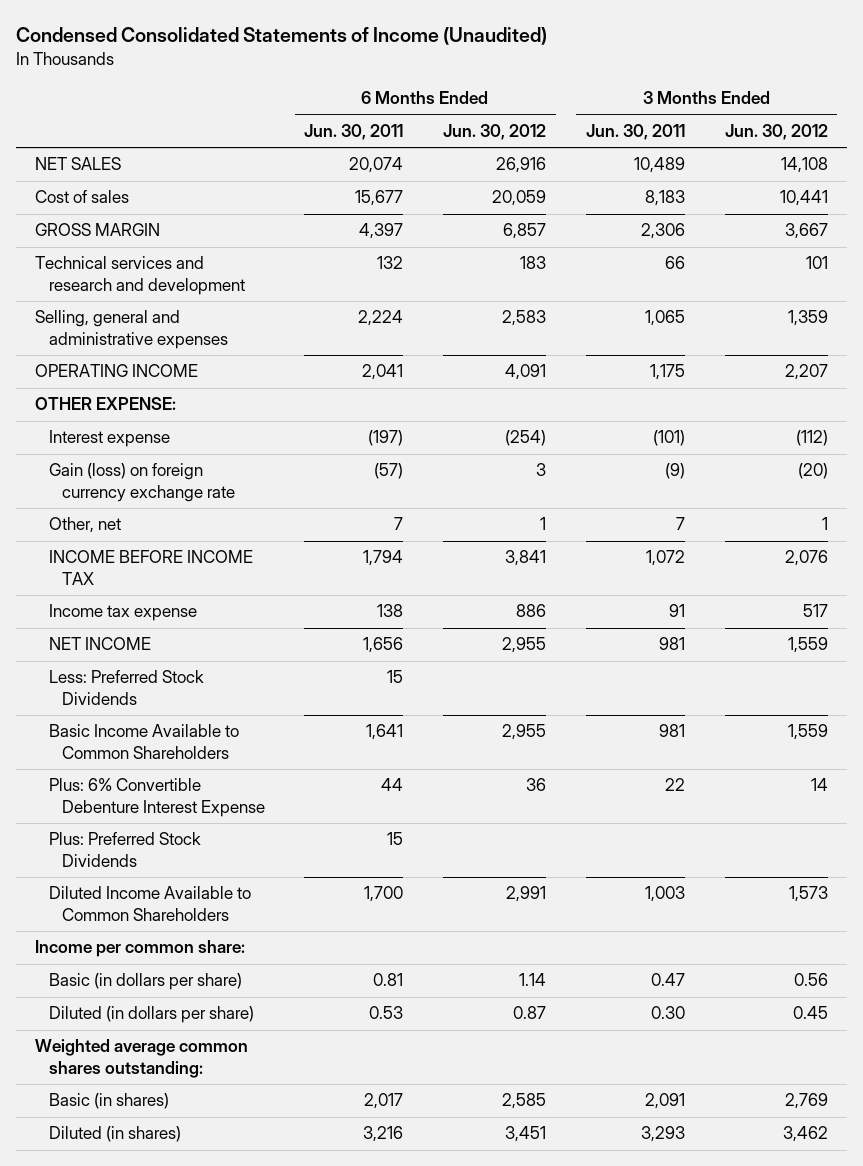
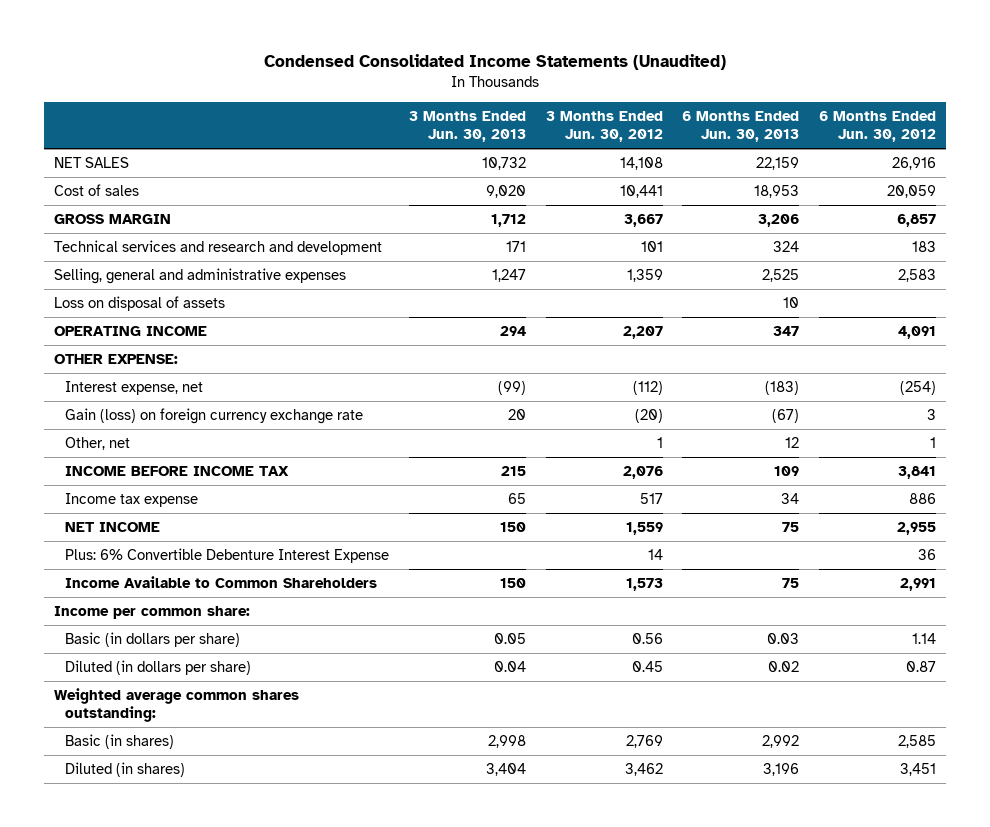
[15,26,547,45] Condensed Consolidated Statements of Income (Unaudited) -> [263,53,726,70] Condensed Consolidated Income Statements (Unaudited)
[304,123,404,140] Jun. 30, 2011 -> none
[585,123,685,140] Jun. 30, 2011 -> none
none -> [409,111,527,143] 3 Months Ended Jun. 30, 2013
none -> [682,111,800,143] 6 Months Ended Jun. 30, 2013
none -> [53,296,225,312] Loss on disposal of assets
[48,430,170,448] Interest expense -> [65,381,204,396] Interest expense, net
[48,670,204,706] Less: Preferred Stock Dividends -> none
[48,724,239,760] Basic Income Available to Common Shareholders -> none
[48,832,201,868] Plus: Preferred Stock Dividends -> none
[48,886,251,922] Diluted Income Available to Common Shareholders -> [65,576,378,589] Income Available to Common Shareholders

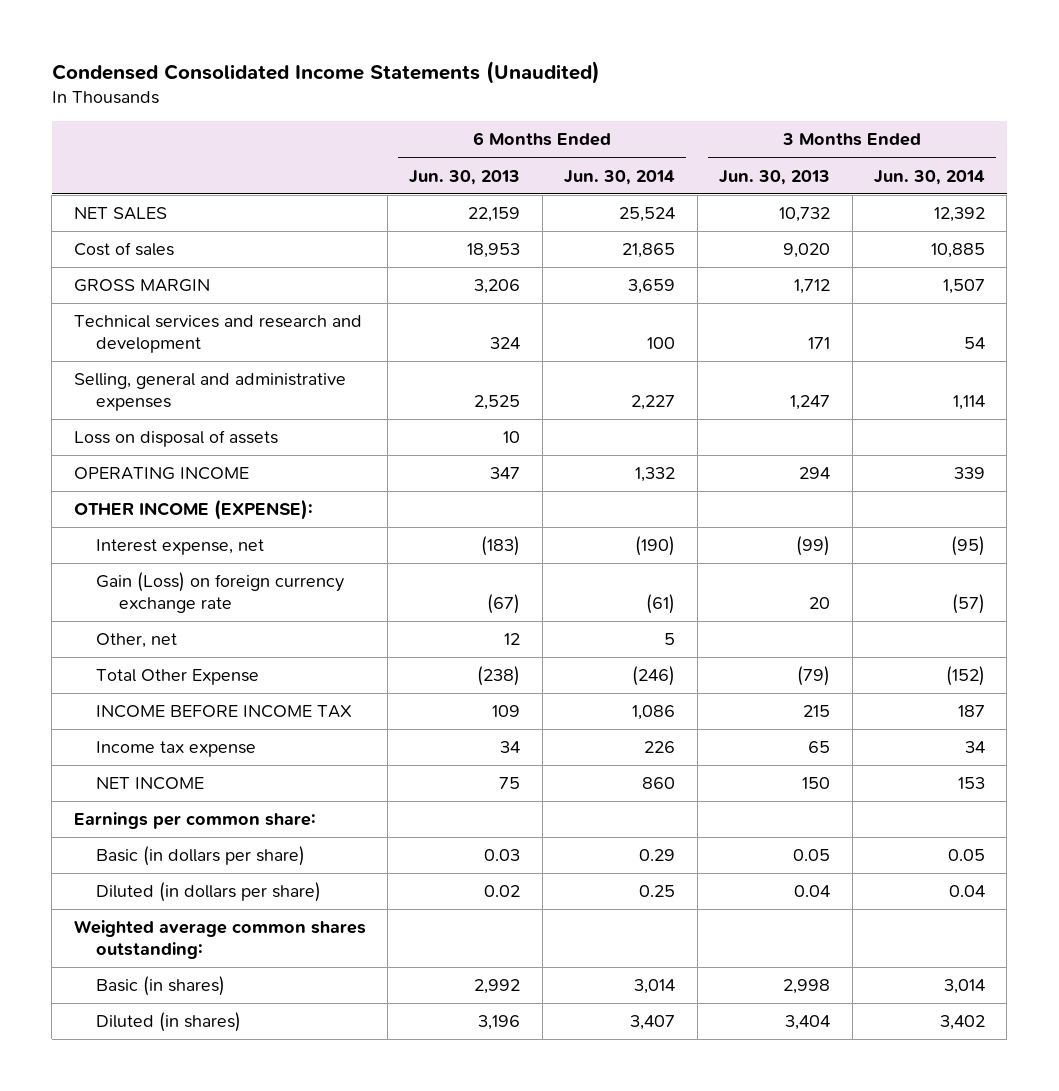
[545,111,663,143] 3 Months Ended Jun. 30, 2012 -> none
[819,111,937,143] 6 Months Ended Jun. 30, 2012 -> none
none -> [564,169,676,185] Jun. 30, 2014
none -> [873,169,985,185] Jun. 30, 2014
[53,354,178,365] OTHER EXPENSE: -> [73,499,313,521] OTHER INCOME (EXPENSE):
[65,408,364,425] Gain (loss) on foreign currency exchange rate -> [96,572,345,614] Gain (Loss) on foreign currency exchange rate
none -> [96,669,260,686] Total Other Expense
[65,548,390,564] Plus: 6% Convertible Debenture Interest Expense -> none
[65,576,378,589] Income Available to Common Shareholders -> none
[53,606,250,620] Income per common share: -> [73,812,316,830] Earnings per common share:

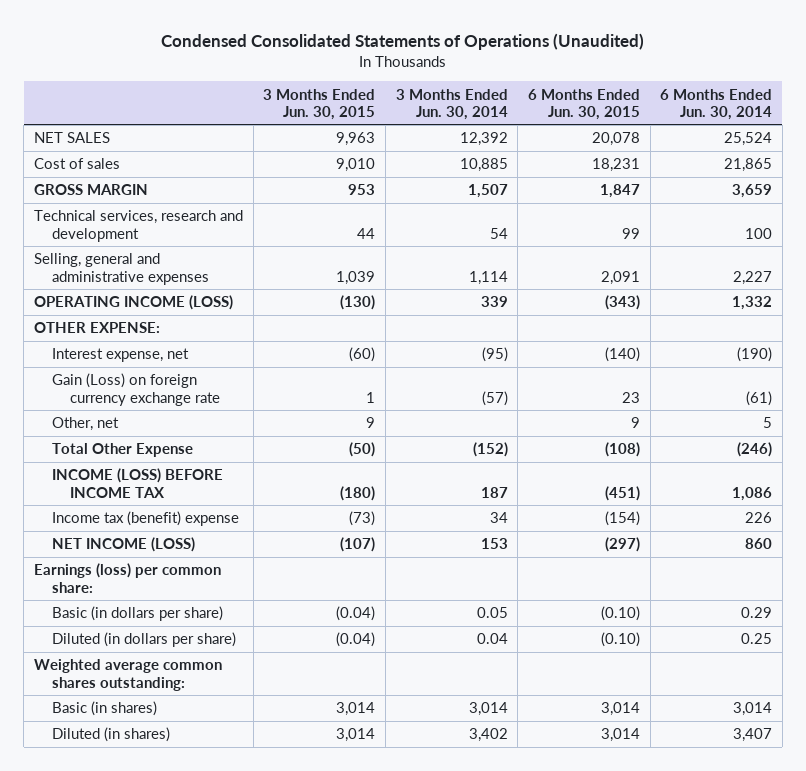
[51,61,600,85] Condensed Consolidated Income Statements (Unaudited) -> [161,32,645,50] Condensed Consolidated Statements of Operations (Unaudited)
[409,169,521,185] Jun. 30, 2013 -> none
[719,169,831,185] Jun. 30, 2013 -> none
none -> [263,88,376,120] 3 Months Ended Jun. 30, 2015
none -> [527,88,640,120] 6 Months Ended Jun. 30, 2015
[73,315,362,354] Technical services and research and development -> [34,210,244,242] Technical services, research and development
[73,430,278,448] Loss on disposal of assets -> none
[73,467,249,481] OPERATING INCOME -> [34,295,234,311] OPERATING INCOME (LOSS)
[73,499,313,521] OTHER INCOME (EXPENSE): -> [34,322,161,334] OTHER EXPENSE:
[96,705,353,719] INCOME BEFORE INCOME TAX -> [51,468,223,498] INCOME (LOSS) BEFORE INCOME TAX
[96,741,257,758] Income tax expense -> [51,511,239,527] Income tax (benefit) expense
[96,777,205,791] NET INCOME -> [51,537,195,553] NET INCOME (LOSS)
[73,812,316,830] Earnings per common share: -> [34,563,222,593] Earnings (loss) per common share:

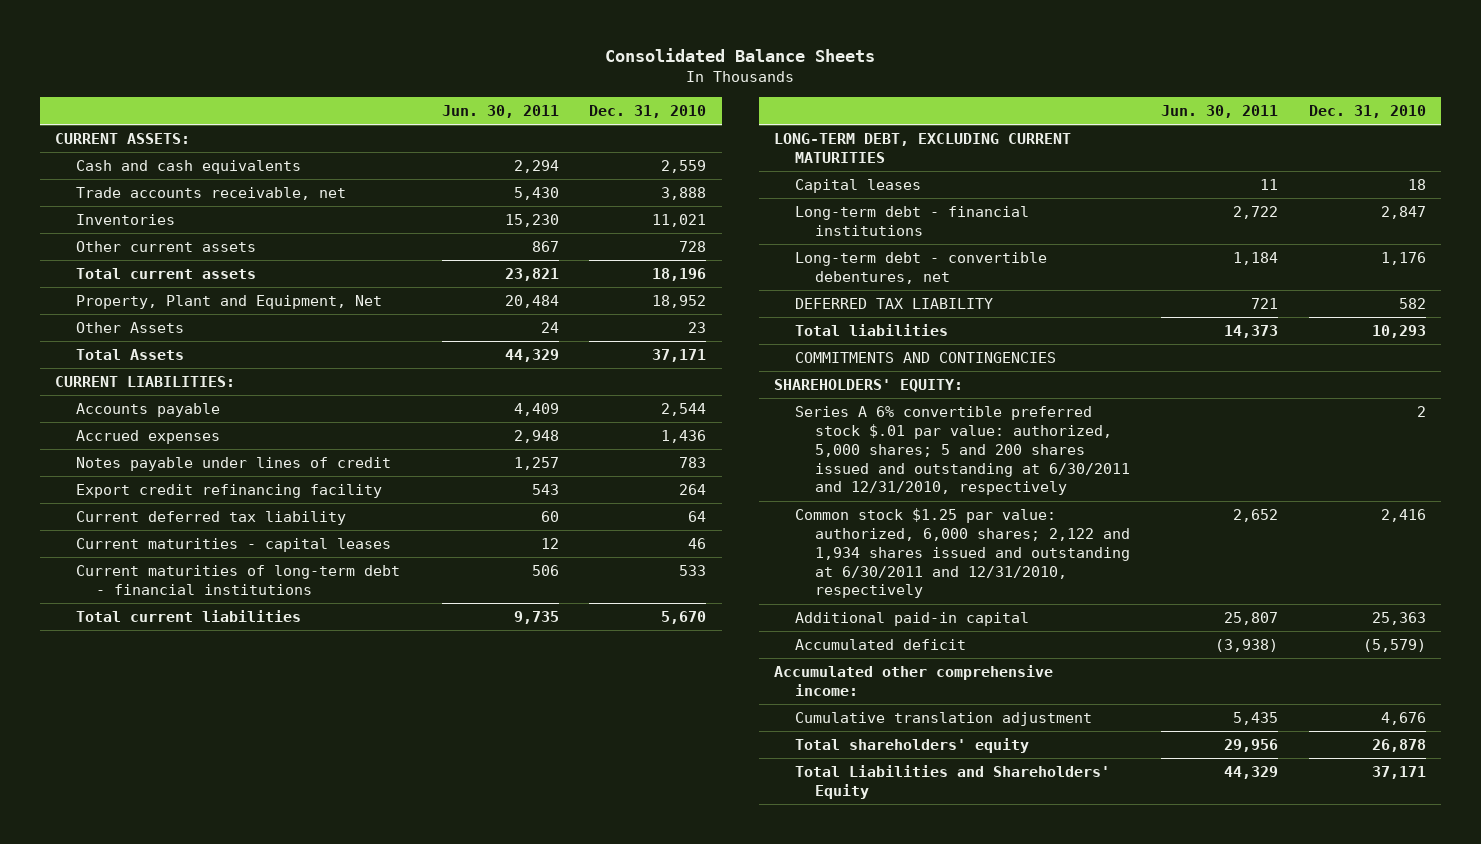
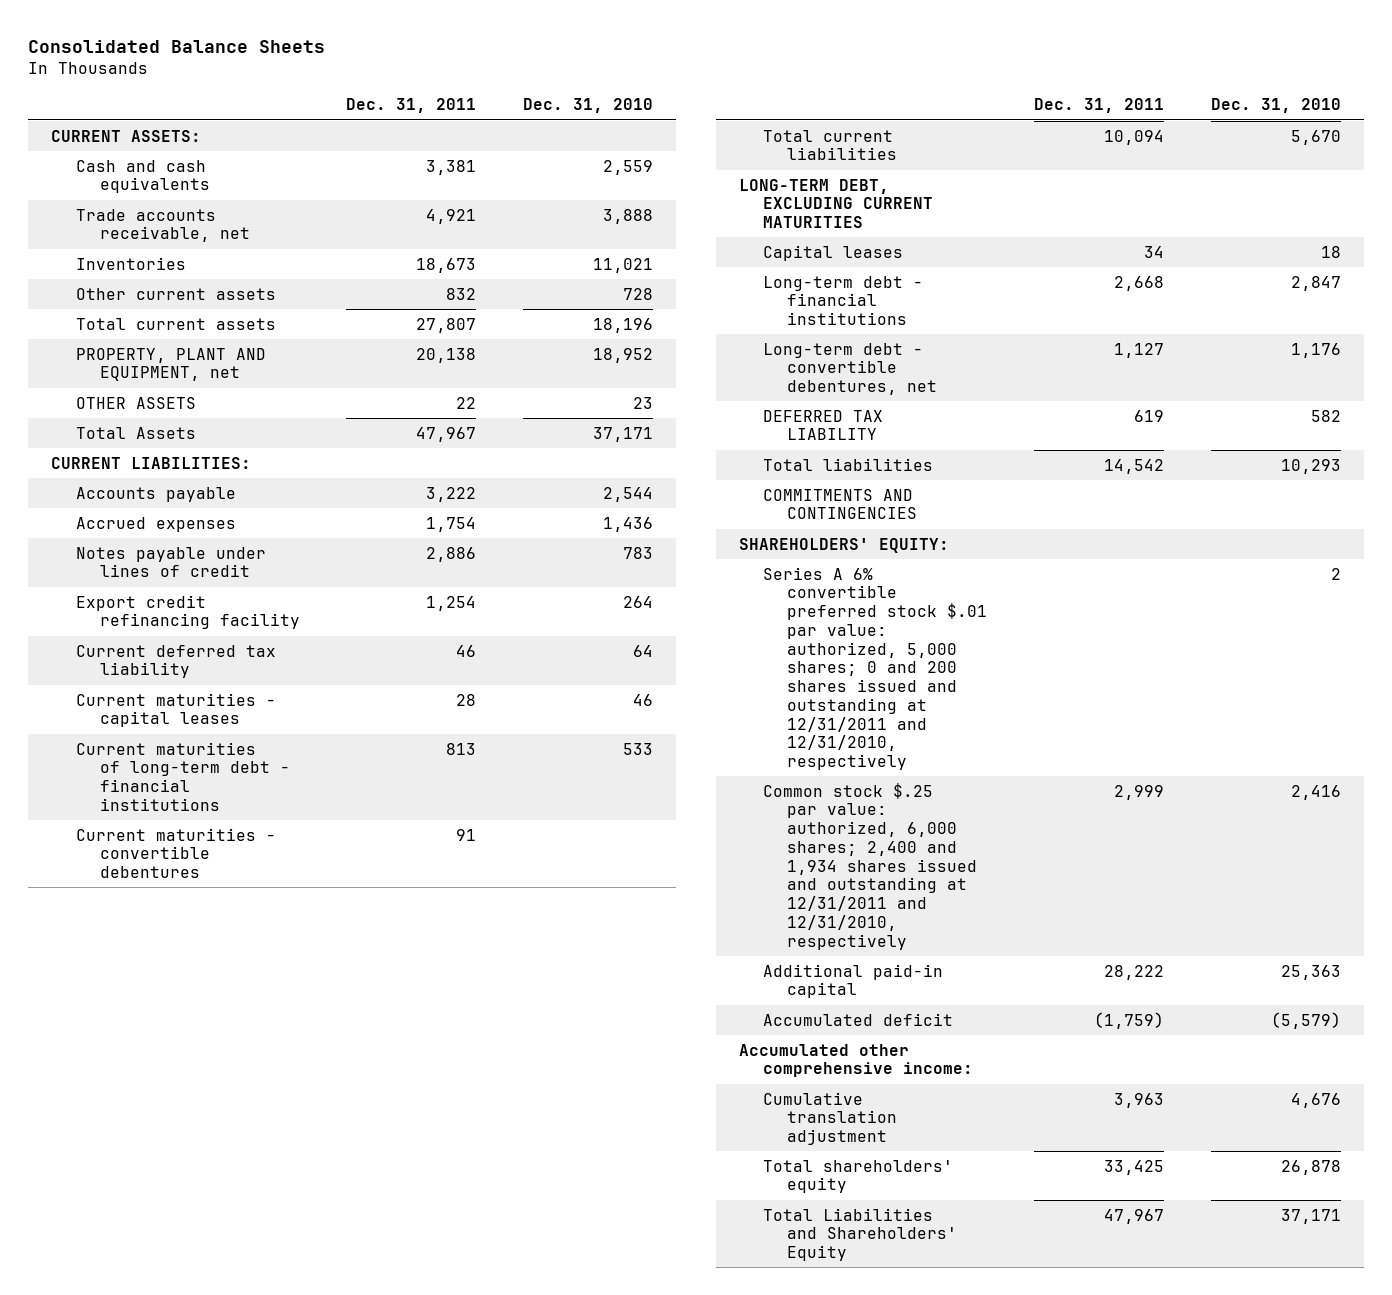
[441,105,559,119] Jun. 30, 2011 -> none
none -> [346,98,477,114] Dec. 31, 2011
[75,295,382,310] Property, Plant and Equipment, Net -> [75,347,266,382] PROPERTY, PLANT AND EQUIPMENT, net
[75,322,184,334] Other Assets -> [75,396,196,409] OTHER ASSETS
none -> [75,827,276,879] Current maturities - convertible debentures
[794,406,1131,496] Series A 6% convertible preferred stock $.01 par value: authorized, 5,000 shares; 5 and 200 shares issued and outstanding at 6/30/2011 and 12/31/2010, respectively -> [763,566,988,770] Series A 6% convertible preferred stock $.01 par value: authorized, 5,000 shares; 0 and 200 shares issued and outstanding at 12/31/2011 and 12/31/2010, respectively
[794,508,1131,599] Common stock $1.25 par value: authorized, 6,000 shares; 2,122 and 1,934 shares issued and outstanding at 6/30/2011 and 12/31/2010, respectively -> [763,782,978,950] Common stock $.25 par value: authorized, 6,000 shares; 2,400 and 1,934 shares issued and outstanding at 12/31/2011 and 12/31/2010, respectively

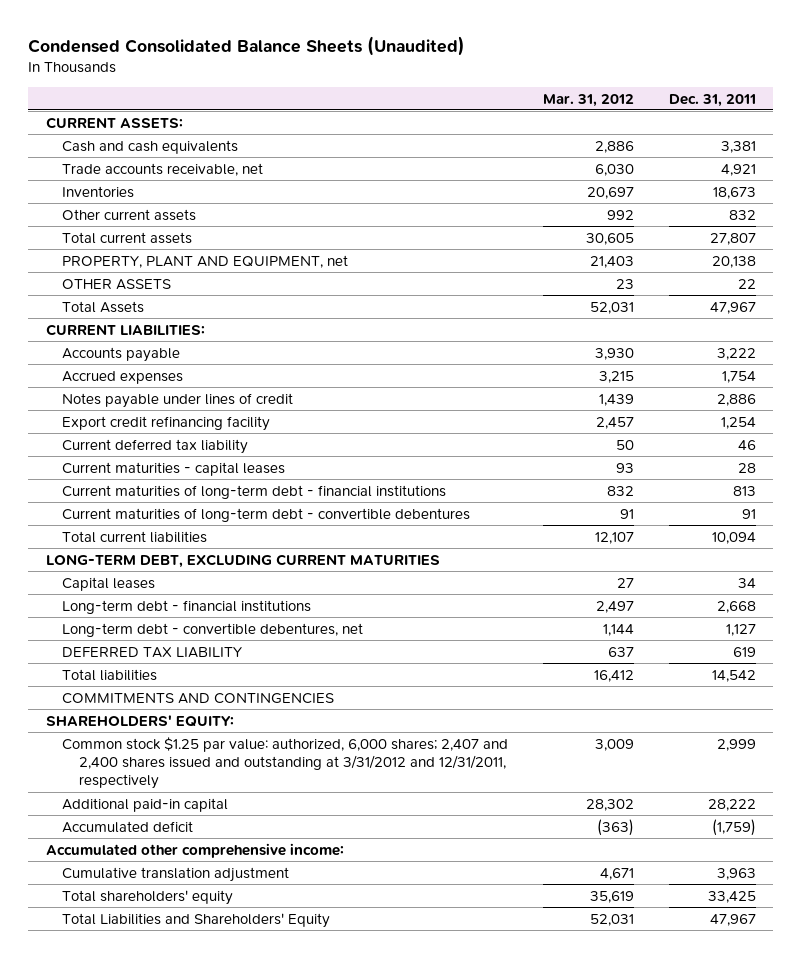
[28,39,326,53] Consolidated Balance Sheets -> [28,35,466,56] Condensed Consolidated Balance Sheets (Unaudited)
[523,98,654,114] Dec. 31, 2010 -> none
none -> [542,93,634,107] Mar. 31, 2012
[75,827,276,879] Current maturities - convertible debentures -> [62,507,471,522] Current maturities of long-term debt - convertible debentures
[763,566,988,770] Series A 6% convertible preferred stock $.01 par value: authorized, 5,000 shares; 0 and 200 shares issued and outstanding at 12/31/2011 and 12/31/2010, respectively -> none
[763,782,978,950] Common stock $.25 par value: authorized, 6,000 shares; 2,400 and 1,934 shares issued and outstanding at 12/31/2011 and 12/31/2010, respectively -> [62,736,509,790] Common stock $1.25 par value: authorized, 6,000 shares; 2,407 and 2,400 shares issued and outstanding at 3/31/2012 and 12/31/2011, respectively

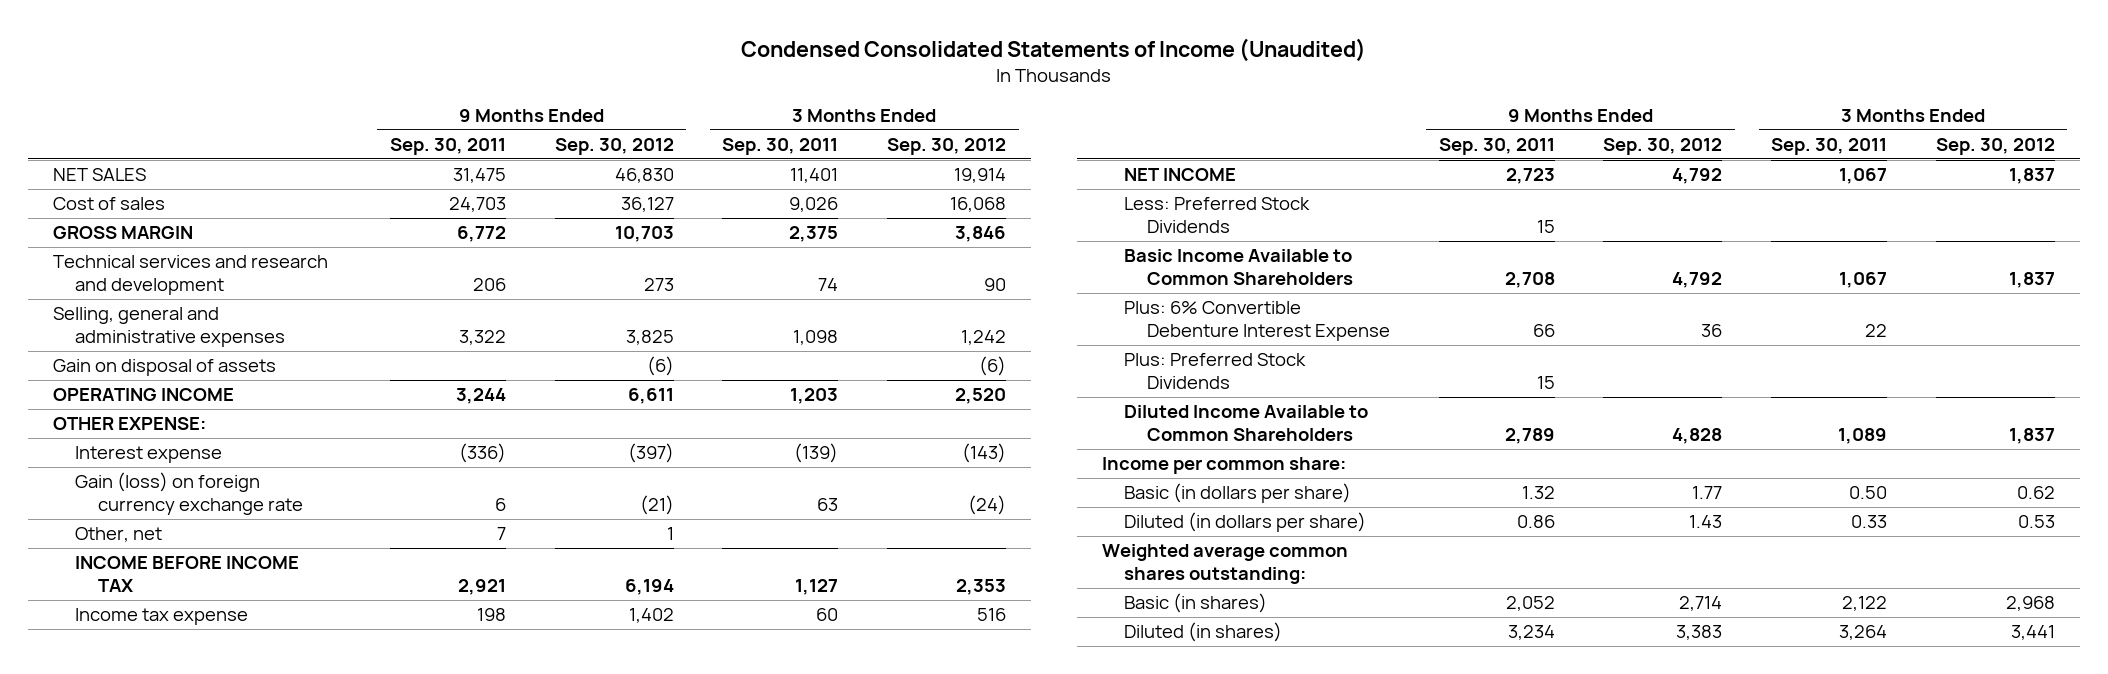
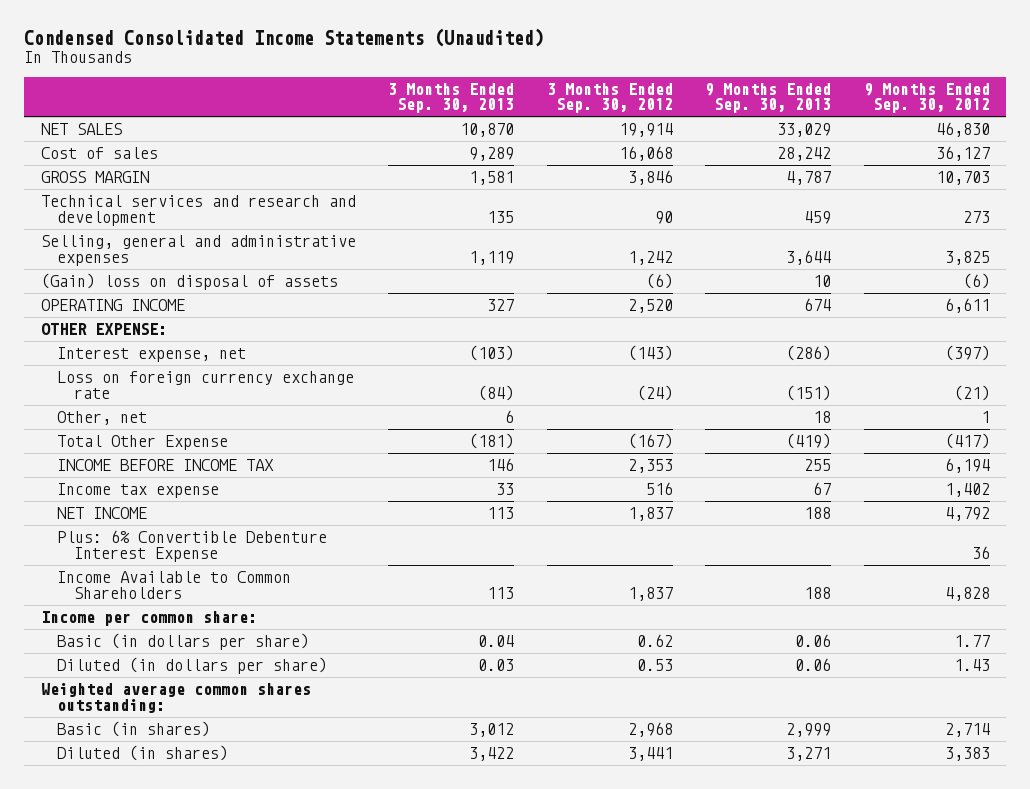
[741,38,1367,63] Condensed Consolidated Statements of Income (Unaudited) -> [24,28,545,48] Condensed Consolidated Income Statements (Unaudited)
[389,138,506,156] Sep. 30, 2011 -> none
[722,138,839,156] Sep. 30, 2011 -> none
none -> [388,82,515,114] 3 Months Ended Sep. 30, 2013
none -> [705,82,832,114] 9 Months Ended Sep. 30, 2013
[52,359,276,377] Gain on disposal of assets -> [40,273,338,291] (Gain) loss on disposal of assets
[75,446,223,464] Interest expense -> [57,347,247,363] Interest expense, net
[75,472,303,516] Gain (loss) on foreign currency exchange rate -> [57,371,355,399] Loss on foreign currency exchange rate
none -> [57,435,229,451] Total Other Expense
[1124,197,1311,234] Less: Preferred Stock Dividends -> none
[1124,249,1353,286] Basic Income Available to Common Shareholders -> none
[1124,353,1307,390] Plus: Preferred Stock Dividends -> none
[1124,405,1369,442] Diluted Income Available to Common Shareholders -> [57,571,292,599] Income Available to Common Shareholders

